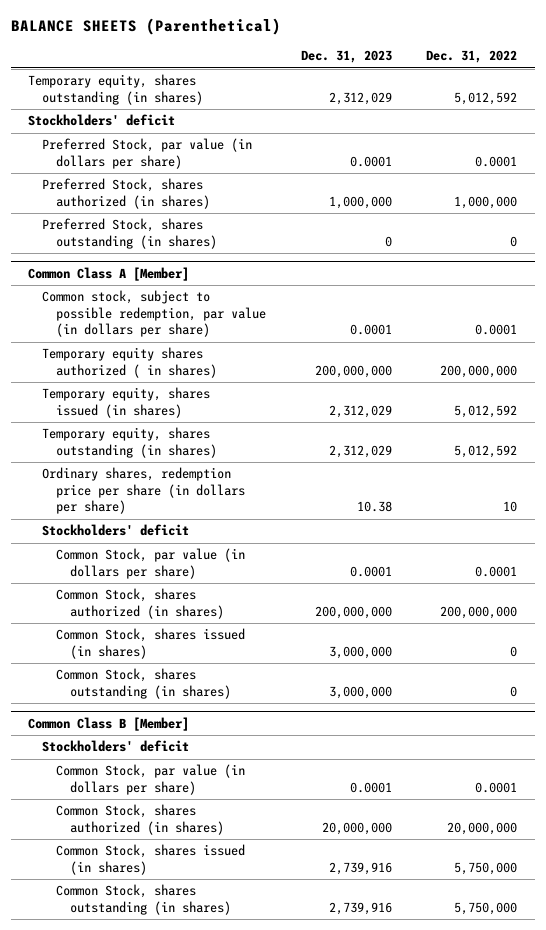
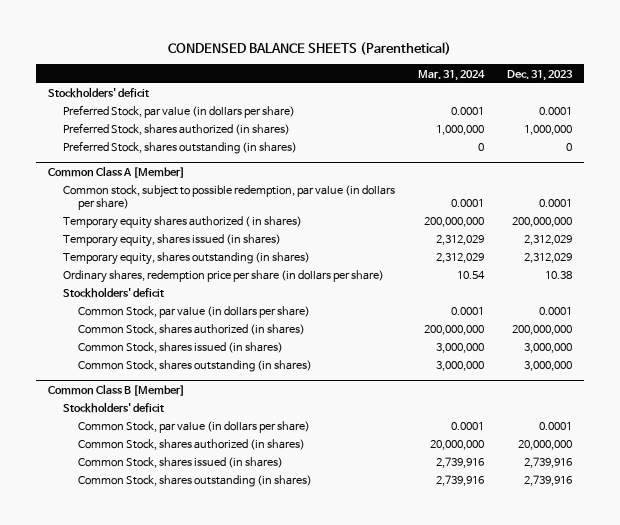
[10,17,281,35] BALANCE SHEETS (Parenthetical) -> [167,42,451,56] CONDENSED BALANCE SHEETS (Parenthetical)
[426,50,518,64] Dec. 31, 2022 -> none
none -> [417,69,485,81] Mar. 31, 2024
[28,74,204,105] Temporary equity, shares outstanding (in shares) -> none

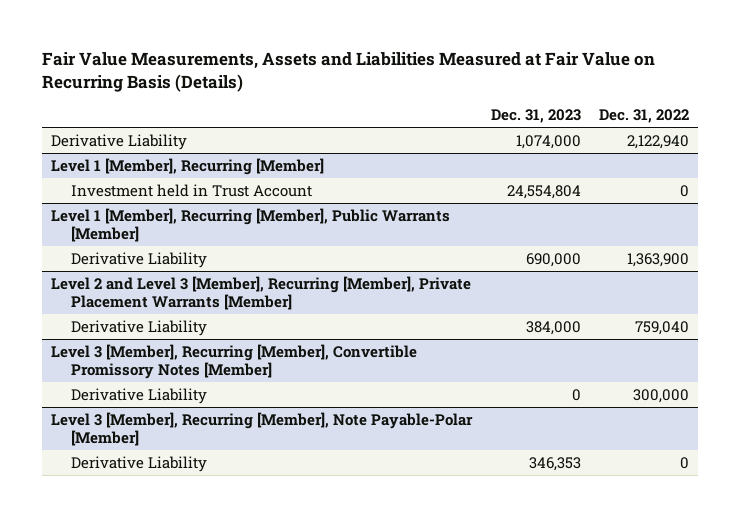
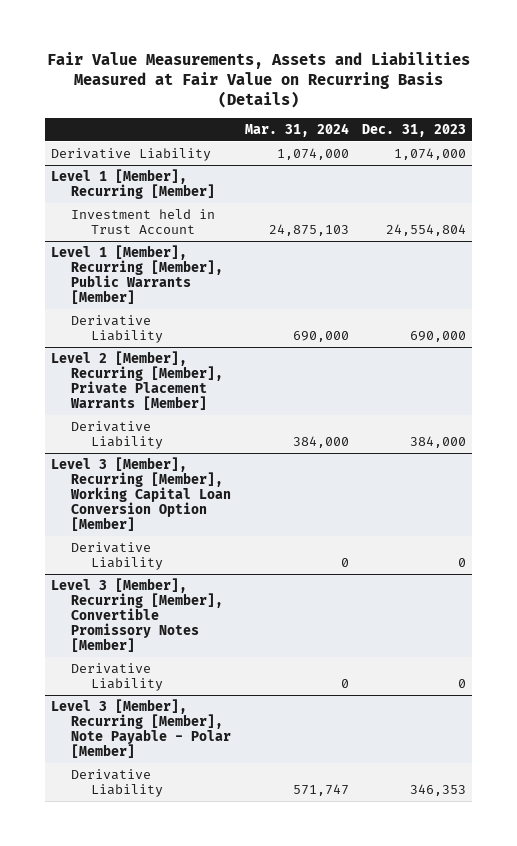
[599,109,690,124] Dec. 31, 2022 -> none
none -> [244,122,349,137] Mar. 31, 2024
[50,275,471,311] Level 2 and Level 3 [Member], Recurring [Member], Private Placement Warrants [Member] -> [51,351,224,411] Level 2 [Member], Recurring [Member], Private Placement Warrants [Member]
none -> [51,457,232,532] Level 3 [Member], Recurring [Member], Working Capital Loan Conversion Option [Member]
none -> [71,542,164,571] Derivative Liability
[50,411,473,447] Level 3 [Member], Recurring [Member], Note Payable-Polar [Member] -> [51,699,232,759] Level 3 [Member], Recurring [Member], Note Payable - Polar [Member]

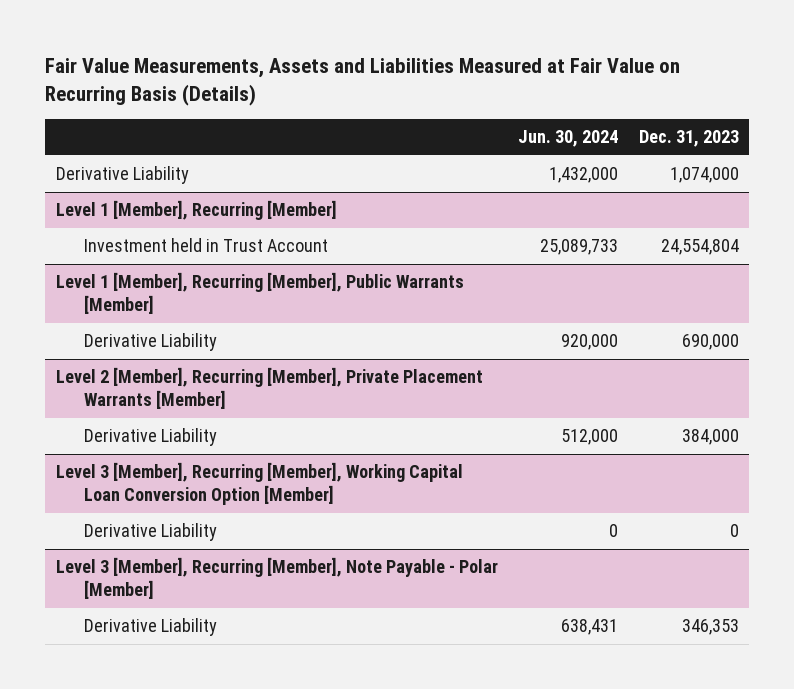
[244,122,349,137] Mar. 31, 2024 -> none
none -> [518,130,619,148] Jun. 30, 2024
[51,578,224,653] Level 3 [Member], Recurring [Member], Convertible Promissory Notes [Member] -> none
[71,663,164,692] Derivative Liability -> none

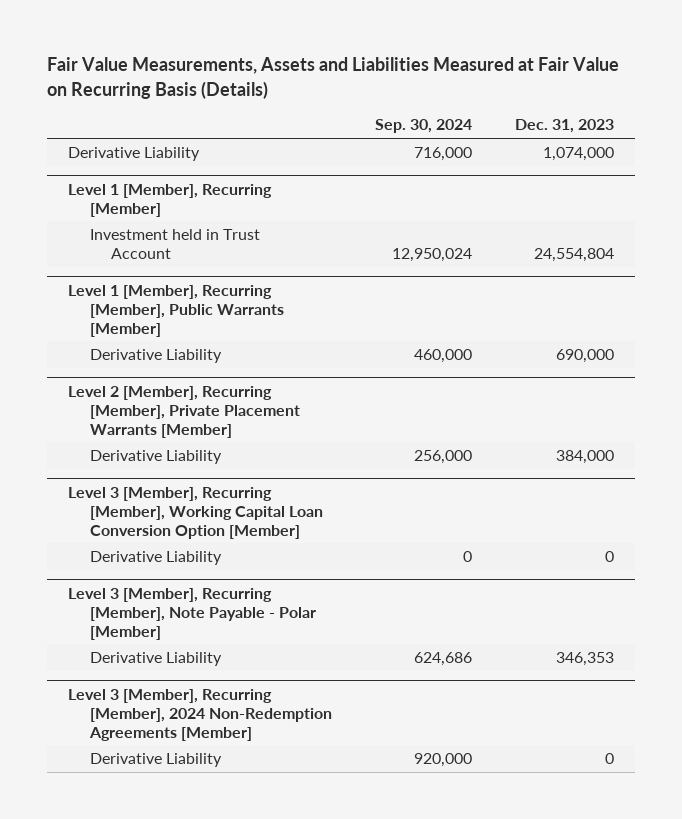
[518,130,619,148] Jun. 30, 2024 -> none
none -> [374,119,472,134] Sep. 30, 2024
none -> [68,688,332,741] Level 3 [Member], Recurring [Member], 2024 Non-Redemption Agreements [Member]
none -> [89,753,222,768] Derivative Liability

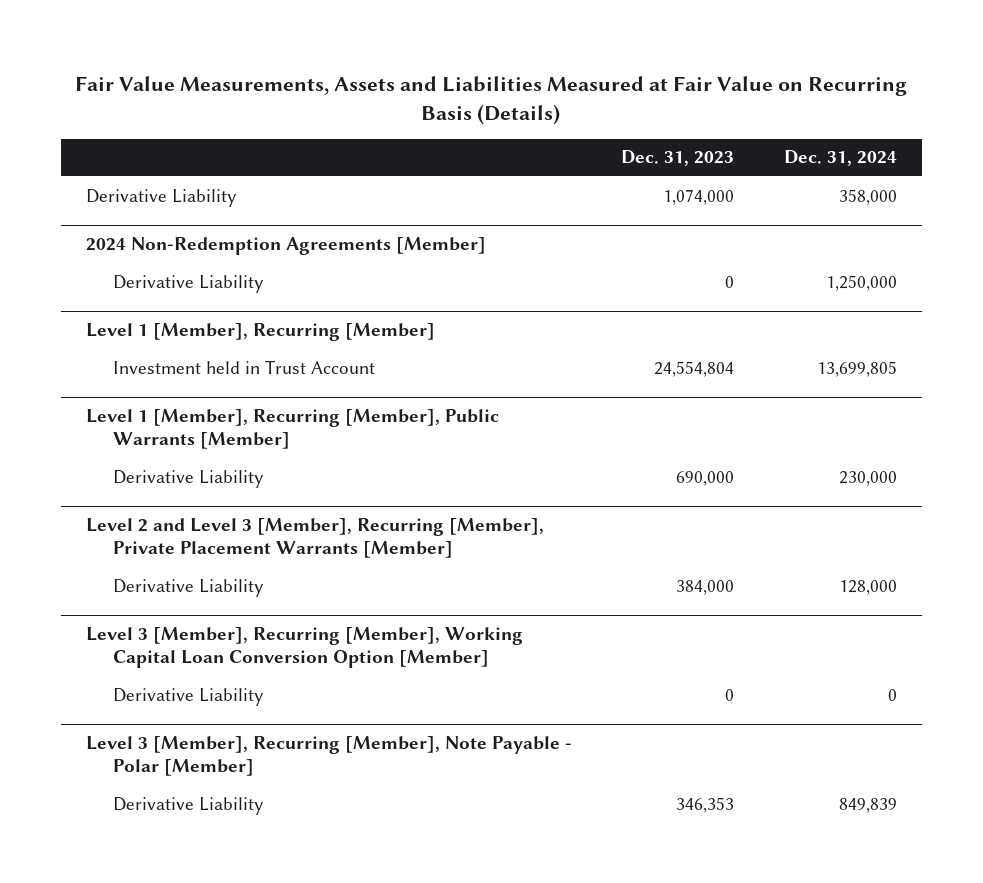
[374,119,472,134] Sep. 30, 2024 -> none
none -> [783,150,897,167] Dec. 31, 2024
none -> [86,237,487,256] 2024 Non-Redemption Agreements [Member]
none -> [112,274,264,293] Derivative Liability
[68,385,300,438] Level 2 [Member], Recurring [Member], Private Placement Warrants [Member] -> [86,518,545,559] Level 2 and Level 3 [Member], Recurring [Member], Private Placement Warrants [Member]
[68,688,332,741] Level 3 [Member], Recurring [Member], 2024 Non-Redemption Agreements [Member] -> none
[89,753,222,768] Derivative Liability -> none

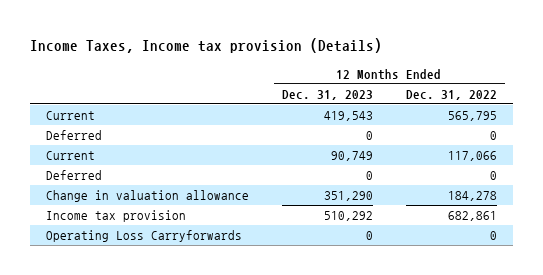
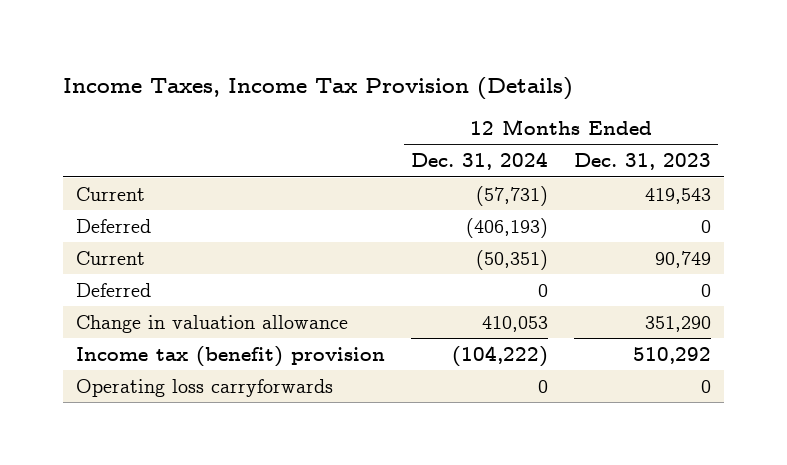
[29,38,382,54] Income Taxes, Income tax provision (Details) -> [62,76,573,100] Income Taxes, Income Tax Provision (Details)
[405,89,497,100] Dec. 31, 2022 -> none
none -> [411,152,549,171] Dec. 31, 2024
[46,210,187,223] Income tax provision -> [75,345,385,367] Income tax (benefit) provision
[46,230,243,243] Operating Loss Carryforwards -> [75,378,333,397] Operating loss carryforwards

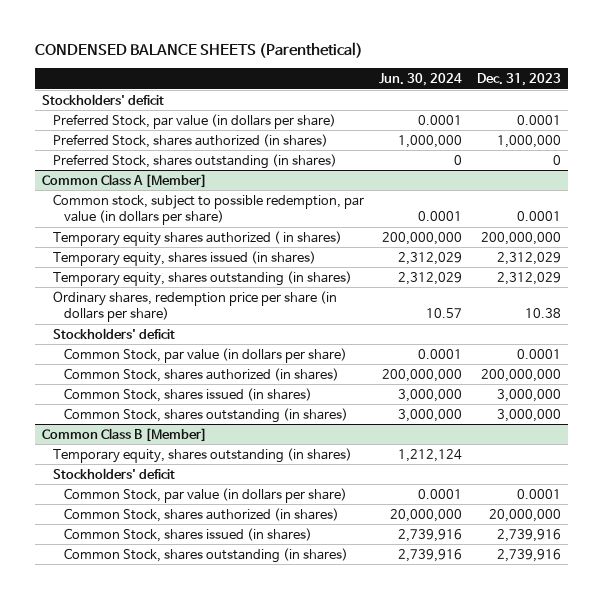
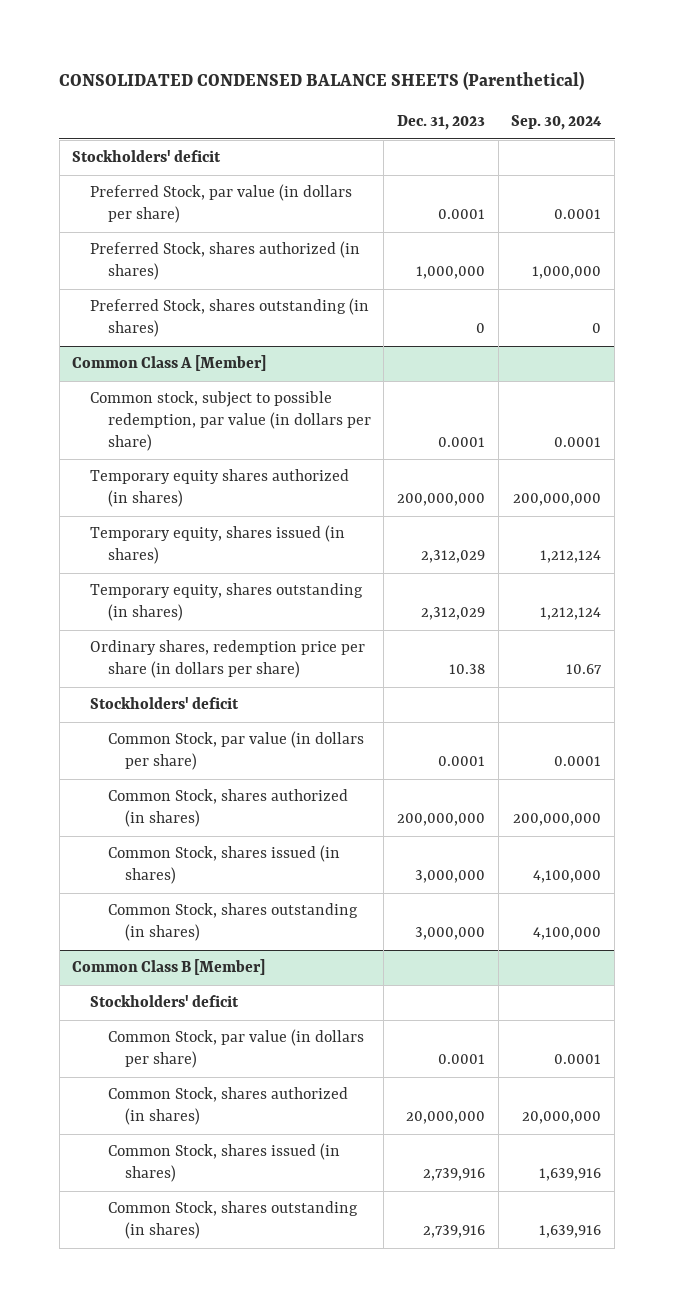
[34,42,363,59] CONDENSED BALANCE SHEETS (Parenthetical) -> [59,71,585,91] CONSOLIDATED CONDENSED BALANCE SHEETS (Parenthetical)
[379,73,463,87] Jun. 30, 2024 -> none
none -> [511,115,603,131] Sep. 30, 2024
[53,230,343,246] Temporary equity shares authorized ( in shares) -> [89,469,349,508] Temporary equity shares authorized (in shares)
[53,447,353,463] Temporary equity, shares outstanding (in shares) -> none

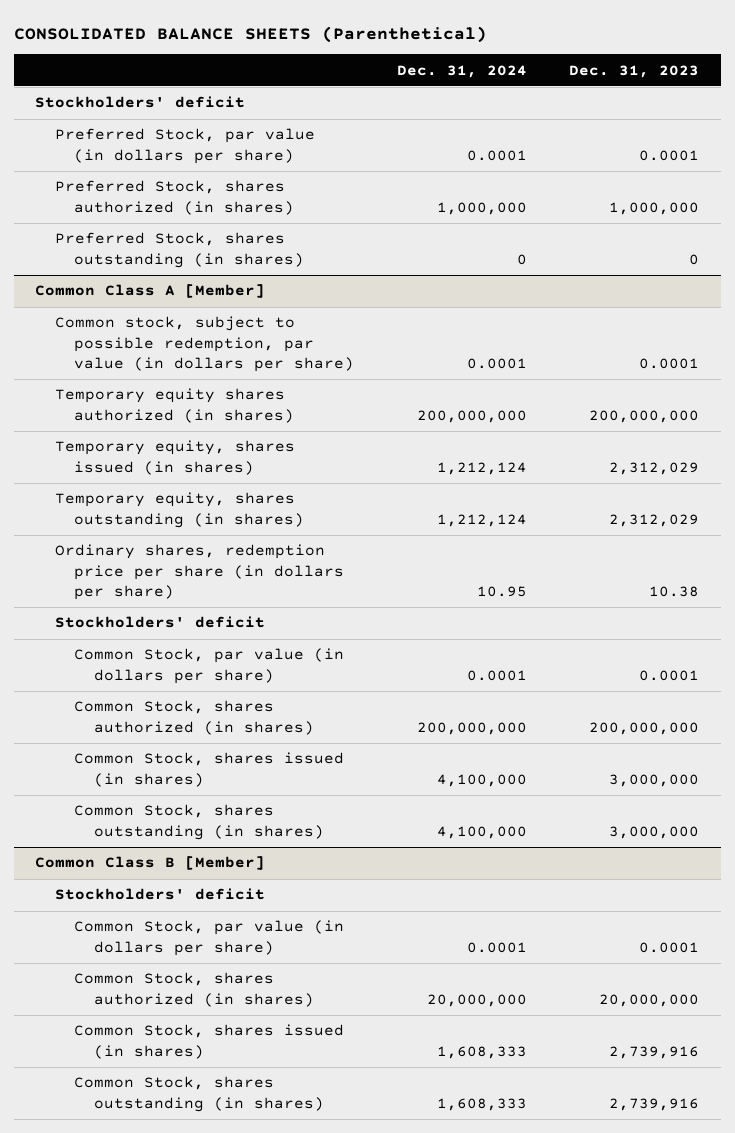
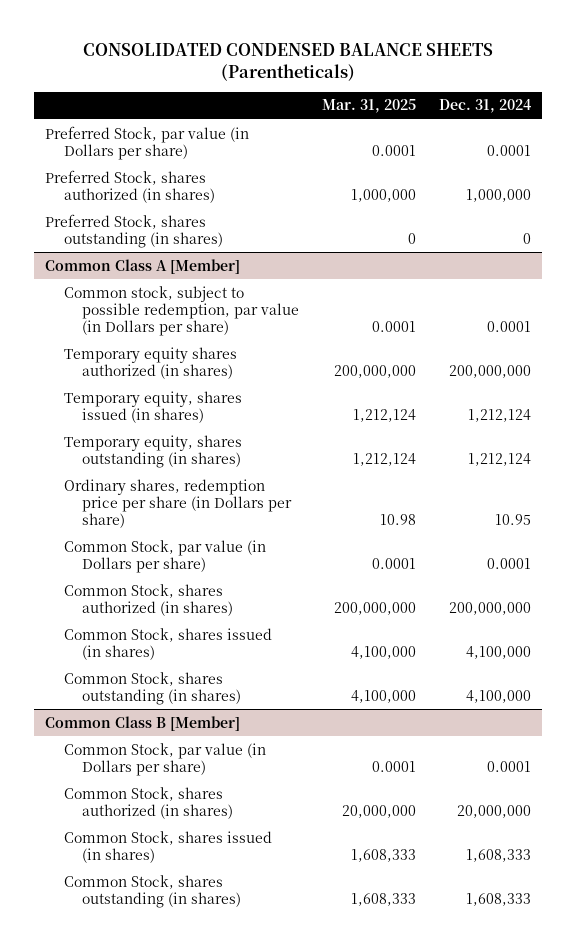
[13,25,487,43] CONSOLIDATED BALANCE SHEETS (Parenthetical) -> [83,42,494,81] CONSOLIDATED CONDENSED BALANCE SHEETS (Parentheticals)
[569,64,700,78] Dec. 31, 2023 -> none
none -> [321,99,416,114] Mar. 31, 2025
[35,96,246,109] Stockholders' deficit -> none
[54,128,315,164] Preferred Stock, par value (in dollars per share) -> [45,125,250,160] Preferred Stock, par value (in Dollars per share)
[54,316,355,372] Common stock, subject to possible redemption, par value (in dollars per share) -> [63,285,299,337] Common stock, subject to possible redemption, par value (in Dollars per share)
[54,616,265,629] Stockholders' deficit -> none
[54,544,345,600] Ordinary shares, redemption price per share (in dollars per share) -> [63,478,292,529] Ordinary shares, redemption price per share (in Dollars per share)
[74,648,345,684] Common Stock, par value (in dollars per share) -> [63,539,266,573] Common Stock, par value (in Dollars per share)
[54,888,265,901] Stockholders' deficit -> none
[74,920,345,956] Common Stock, par value (in dollars per share) -> [63,742,266,776] Common Stock, par value (in Dollars per share)

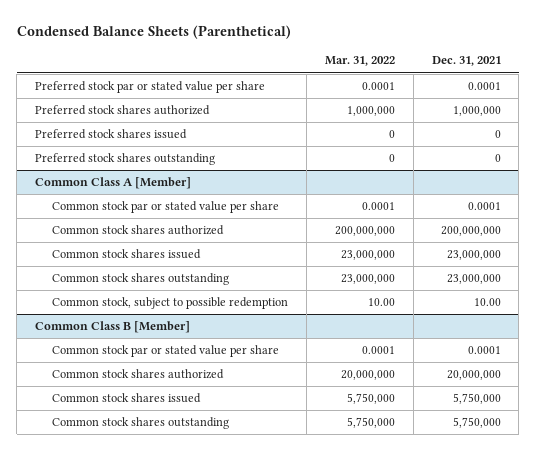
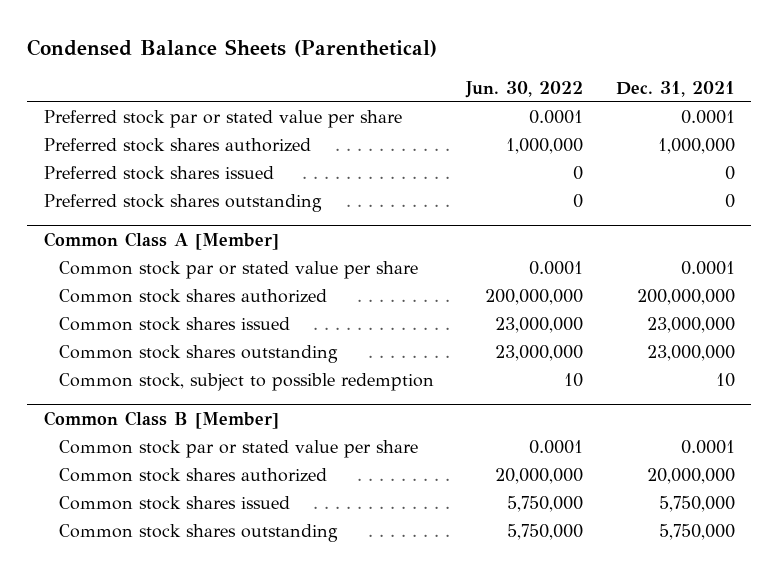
[324,56,395,67] Mar. 31, 2022 -> none
none -> [465,80,584,98] Jun. 30, 2022
[473,298,501,307] 10.00 -> [715,373,735,388] 10

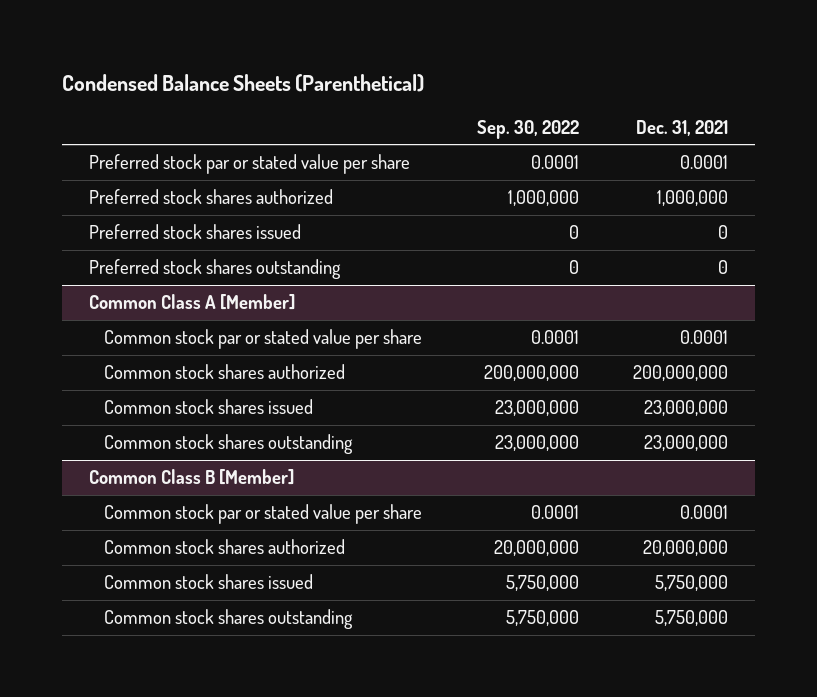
[465,80,584,98] Jun. 30, 2022 -> none
none -> [476,119,579,139] Sep. 30, 2022
[58,373,434,392] Common stock, subject to possible redemption -> none

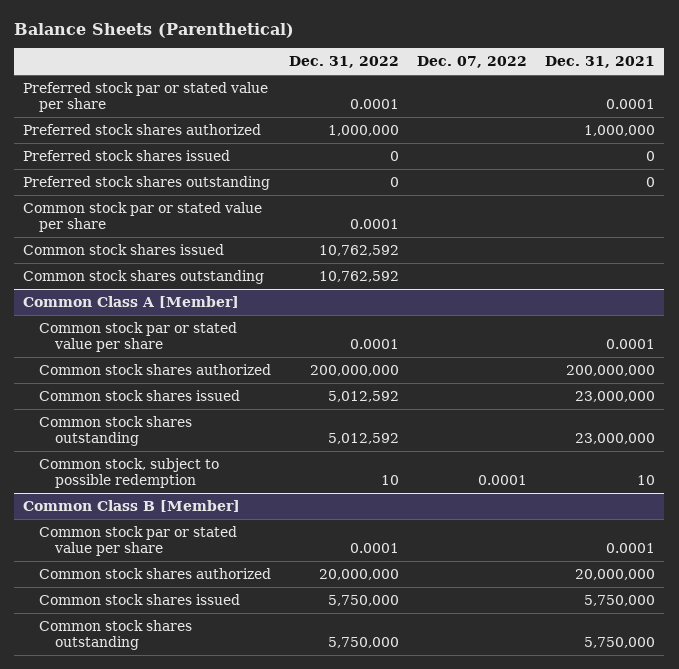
[62,73,425,92] Condensed Balance Sheets (Parenthetical) -> [14,23,295,39] Balance Sheets (Parenthetical)
[476,119,579,139] Sep. 30, 2022 -> none
none -> [289,56,400,69] Dec. 31, 2022
none -> [417,56,528,69] Dec. 07, 2022
none -> [23,201,263,232] Common stock par or stated value per share
none -> [23,243,225,255] Common stock shares issued
none -> [23,269,265,284] Common stock shares outstanding
none -> [39,457,220,488] Common stock, subject to possible redemption

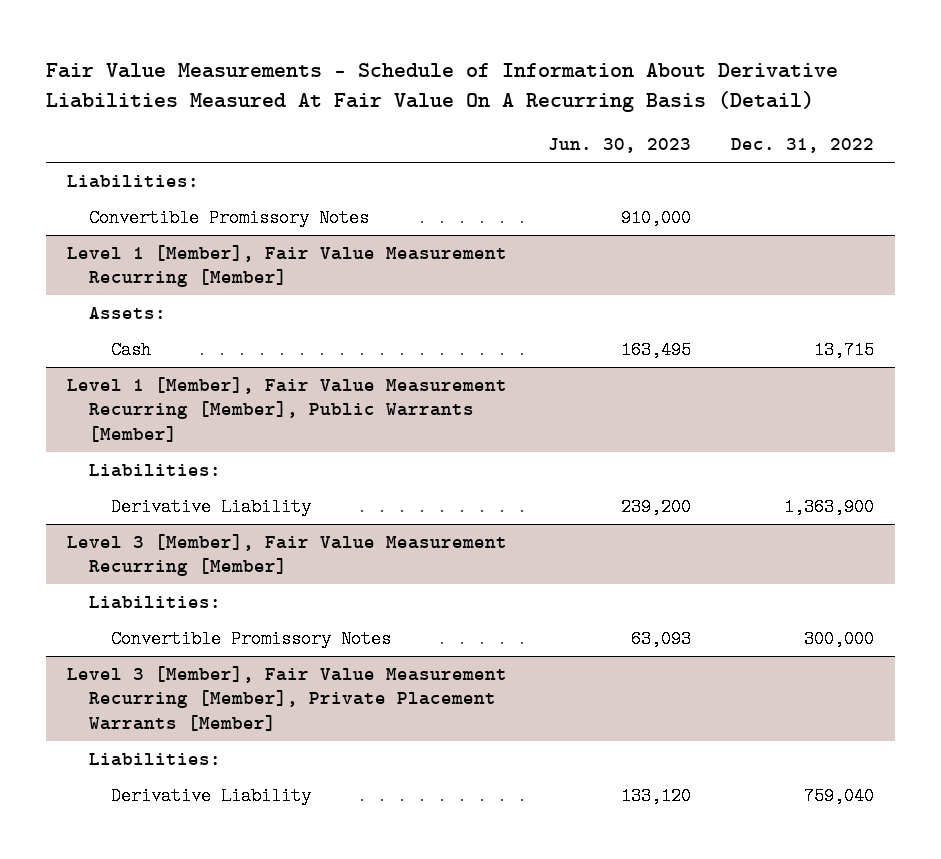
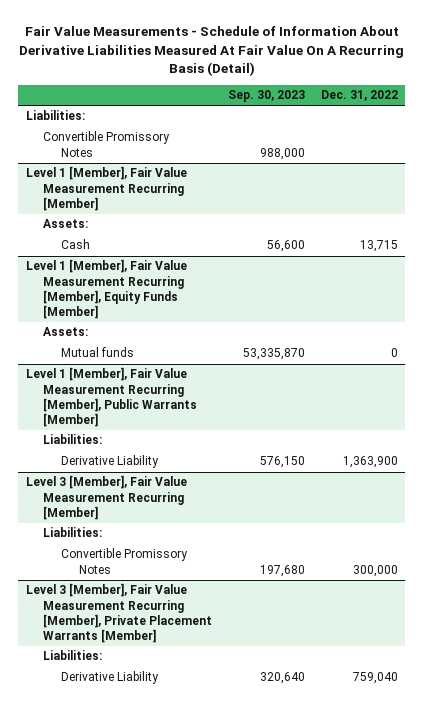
[547,138,691,154] Jun. 30, 2023 -> none
none -> [227,90,305,103] Sep. 30, 2023
none -> [25,259,187,319] Level 1 [Member], Fair Value Measurement Recurring [Member], Equity Funds [Member]
none -> [43,327,89,337] Assets:
none -> [60,347,134,358] Mutual funds

